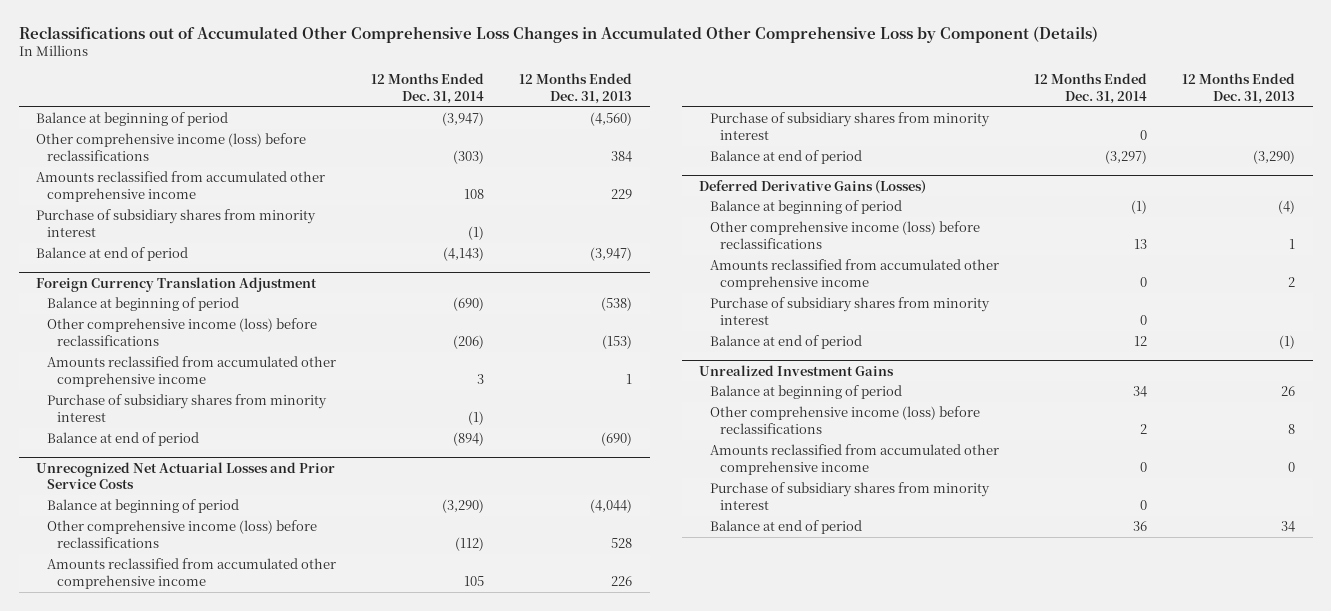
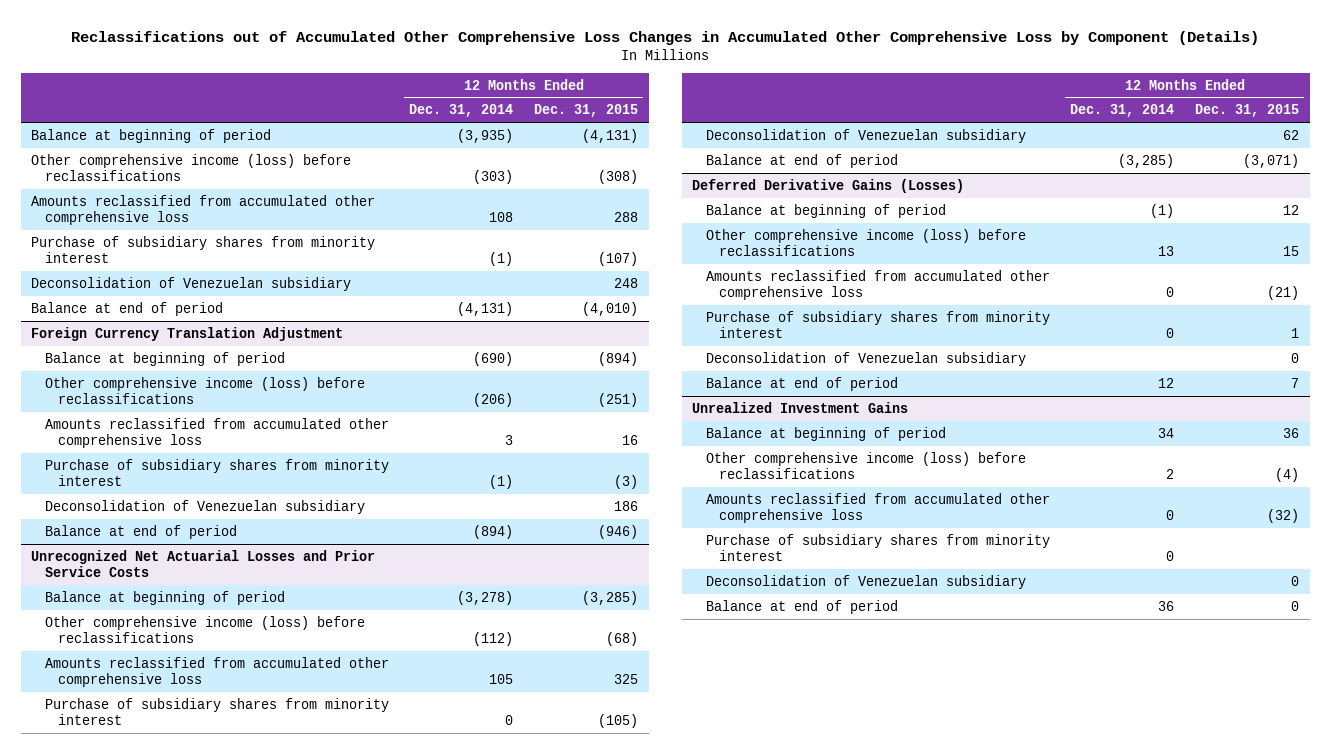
[518,73,632,104] 12 Months Ended Dec. 31, 2013 -> none
none -> [534,104,639,118] Dec. 31, 2015
[441,112,484,127] (3,947) -> [457,128,514,143] (3,935)
[36,171,326,202] Amounts reclassified from accumulated other comprehensive income -> [31,194,376,225] Amounts reclassified from accumulated other comprehensive loss
none -> [31,276,352,291] Deconsolidation of Venezuelan subsidiary
[442,247,484,262] (4,143) -> [457,301,514,316] (4,131)
[46,356,336,387] Amounts reclassified from accumulated other comprehensive income -> [44,417,389,448] Amounts reclassified from accumulated other comprehensive loss
none -> [44,499,365,514] Deconsolidation of Venezuelan subsidiary
[441,499,484,514] (3,290) -> [457,590,514,605] (3,278)
[46,558,336,589] Amounts reclassified from accumulated other comprehensive income -> [44,656,389,687] Amounts reclassified from accumulated other comprehensive loss
none -> [705,128,1026,143] Deconsolidation of Venezuelan subsidiary
[1104,150,1147,165] (3,297) -> [1118,153,1175,168] (3,285)
[709,259,999,290] Amounts reclassified from accumulated other comprehensive income -> [705,269,1050,300] Amounts reclassified from accumulated other comprehensive loss
none -> [705,351,1026,366] Deconsolidation of Venezuelan subsidiary
[709,444,999,475] Amounts reclassified from accumulated other comprehensive income -> [705,492,1050,523] Amounts reclassified from accumulated other comprehensive loss
none -> [705,574,1026,589] Deconsolidation of Venezuelan subsidiary

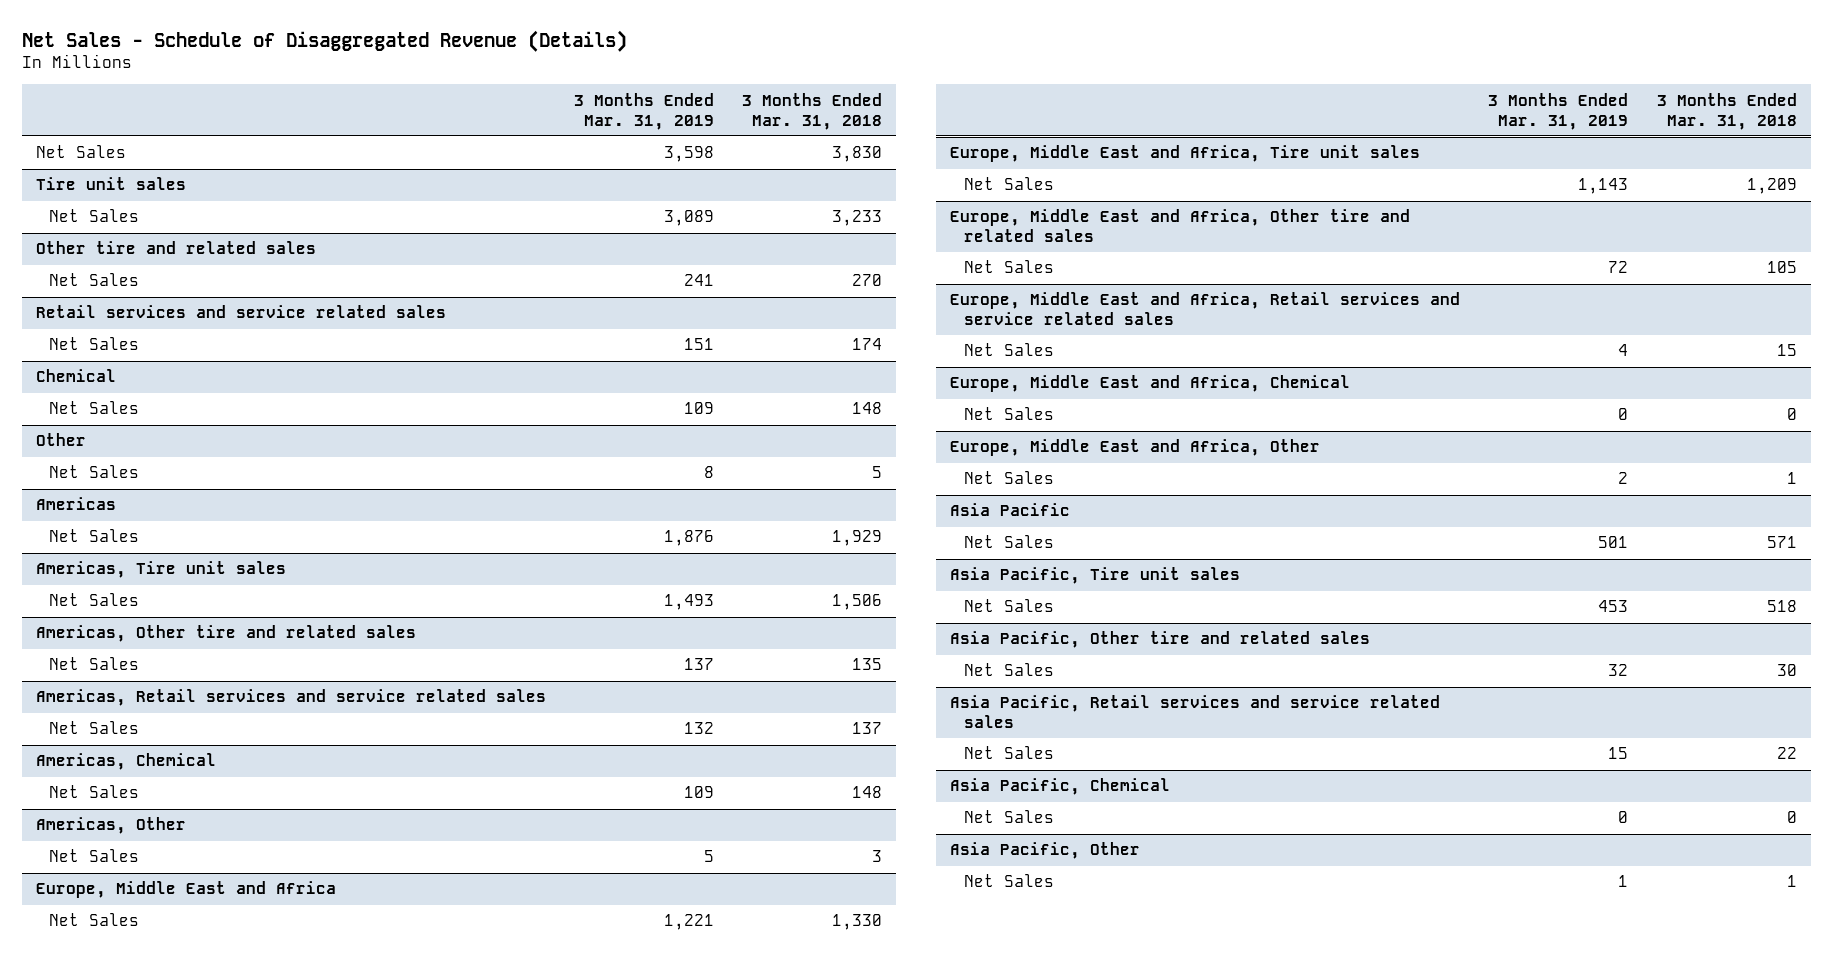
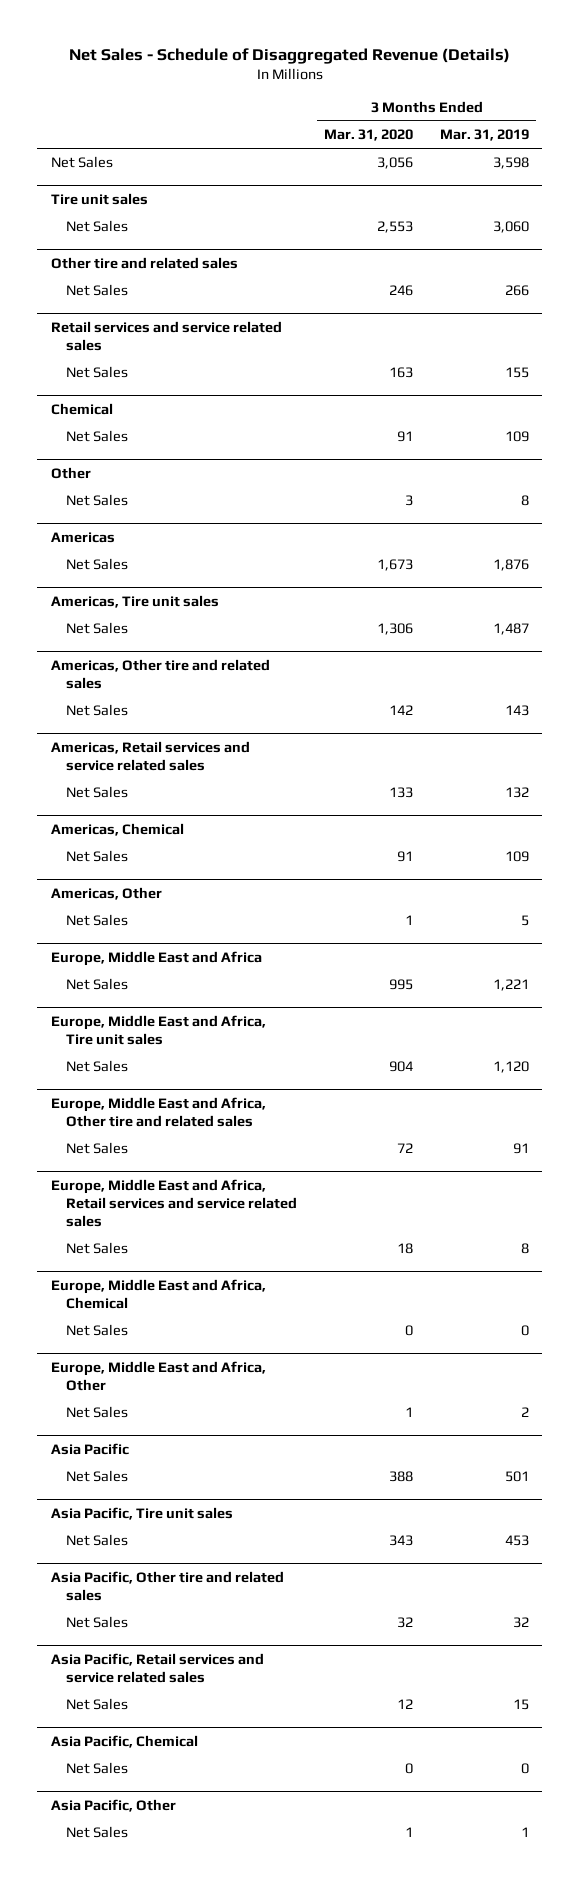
[741,92,882,130] 3 Months Ended Mar. 31, 2018 -> none
none -> [324,129,414,142] Mar. 31, 2020
[663,210,714,227] 3,089 -> [493,221,530,234] 3,060
[683,274,714,287] 241 -> [505,285,530,297] 266
[683,338,714,351] 151 -> [505,367,530,379] 155
[663,594,714,611] 1,493 -> [493,623,530,636] 1,487
[683,658,714,671] 137 -> [505,705,530,717] 143
[1578,178,1629,195] 1,143 -> [493,1061,530,1074] 1,120
[1608,261,1629,274] 72 -> [513,1143,530,1155] 91
[1618,344,1629,357] 4 -> [521,1243,530,1255] 8

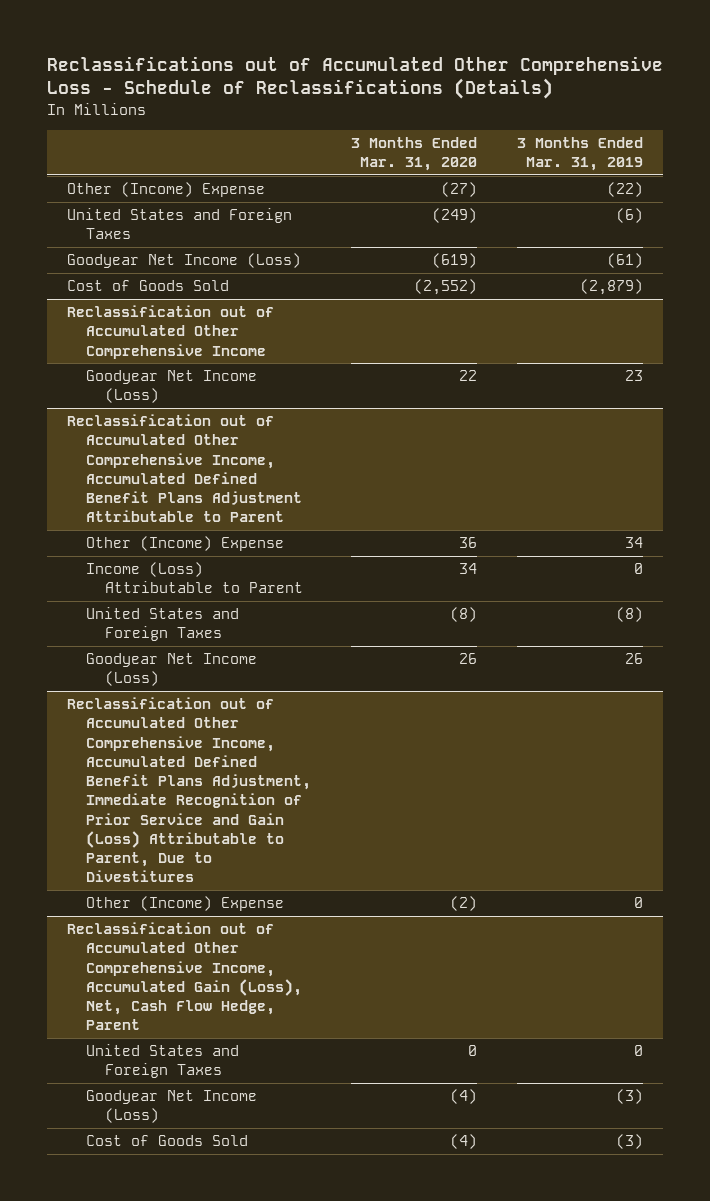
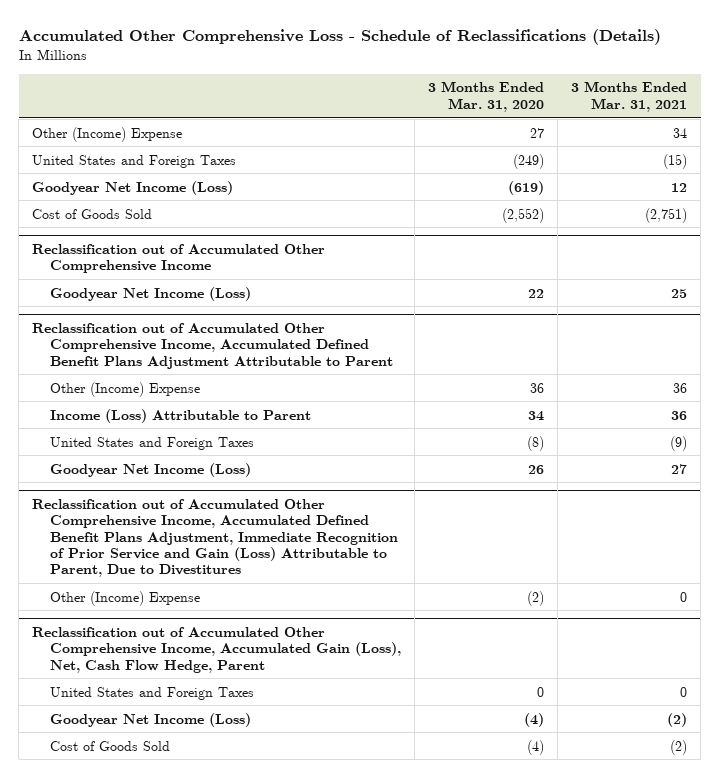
[46,55,663,100] Reclassifications out of Accumulated Other Comprehensive Loss - Schedule of Reclassifications (Details) -> [18,28,661,45] Accumulated Other Comprehensive Loss - Schedule of Reclassifications (Details)
[516,137,643,172] 3 Months Ended Mar. 31, 2019 -> none
none -> [571,81,688,112] 3 Months Ended Mar. 31, 2021
[440,182,477,198] (27) -> [530,127,545,138] 27

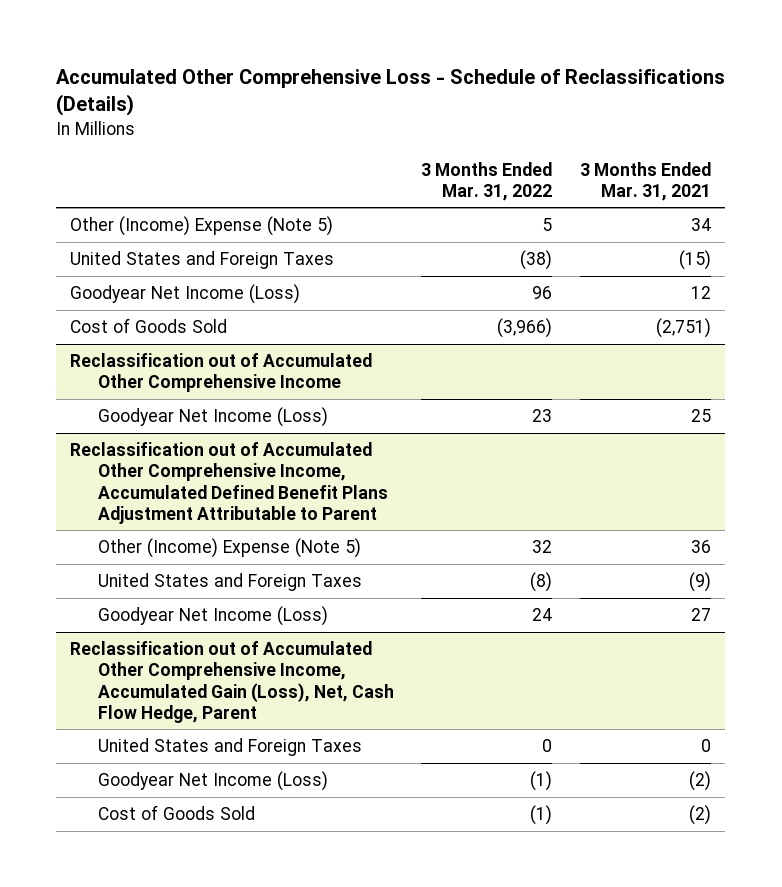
[428,81,545,112] 3 Months Ended Mar. 31, 2020 -> none
none -> [421,161,553,201] 3 Months Ended Mar. 31, 2022
[32,126,183,142] Other (Income) Expense -> [70,216,334,237] Other (Income) Expense (Note 5)
[50,408,312,423] Income (Loss) Attributable to Parent -> none
[50,381,201,397] Other (Income) Expense -> [97,538,361,559] Other (Income) Expense (Note 5)
[32,498,399,578] Reclassification out of Accumulated Other Comprehensive Income, Accumulated Defined Benefit Plans Adjustment, Immediate Recognition of Prior Service and Gain (Loss) Attributable to Parent, Due to Divestitures -> none
[50,590,201,606] Other (Income) Expense -> none

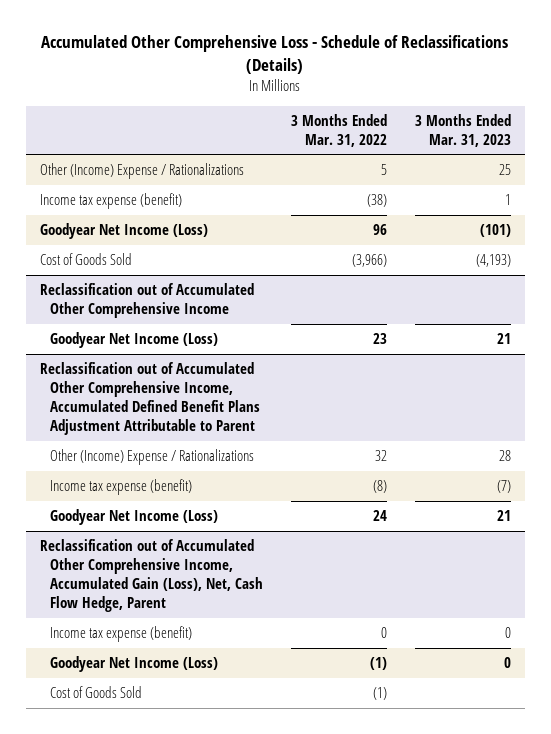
[580,161,712,201] 3 Months Ended Mar. 31, 2021 -> none
none -> [415,113,512,147] 3 Months Ended Mar. 31, 2023
[70,216,334,237] Other (Income) Expense (Note 5) -> [39,163,244,180] Other (Income) Expense / Rationalizations
[70,251,335,270] United States and Foreign Taxes -> [39,193,182,210] Income tax expense (benefit)
[97,538,361,559] Other (Income) Expense (Note 5) -> [50,449,255,466] Other (Income) Expense / Rationalizations
[97,573,362,592] United States and Foreign Taxes -> [50,479,193,496] Income tax expense (benefit)
[97,738,362,757] United States and Foreign Taxes -> [50,626,193,643] Income tax expense (benefit)

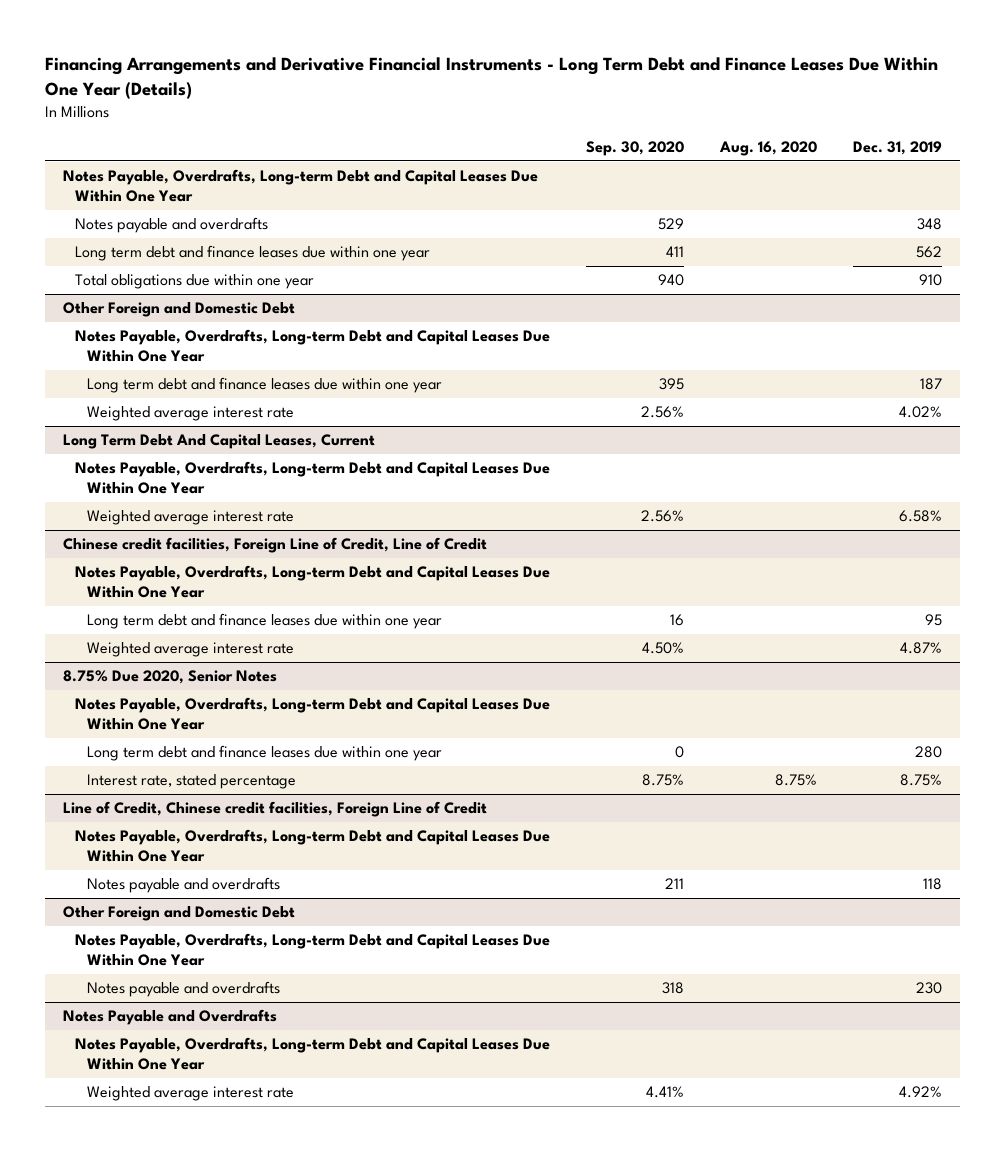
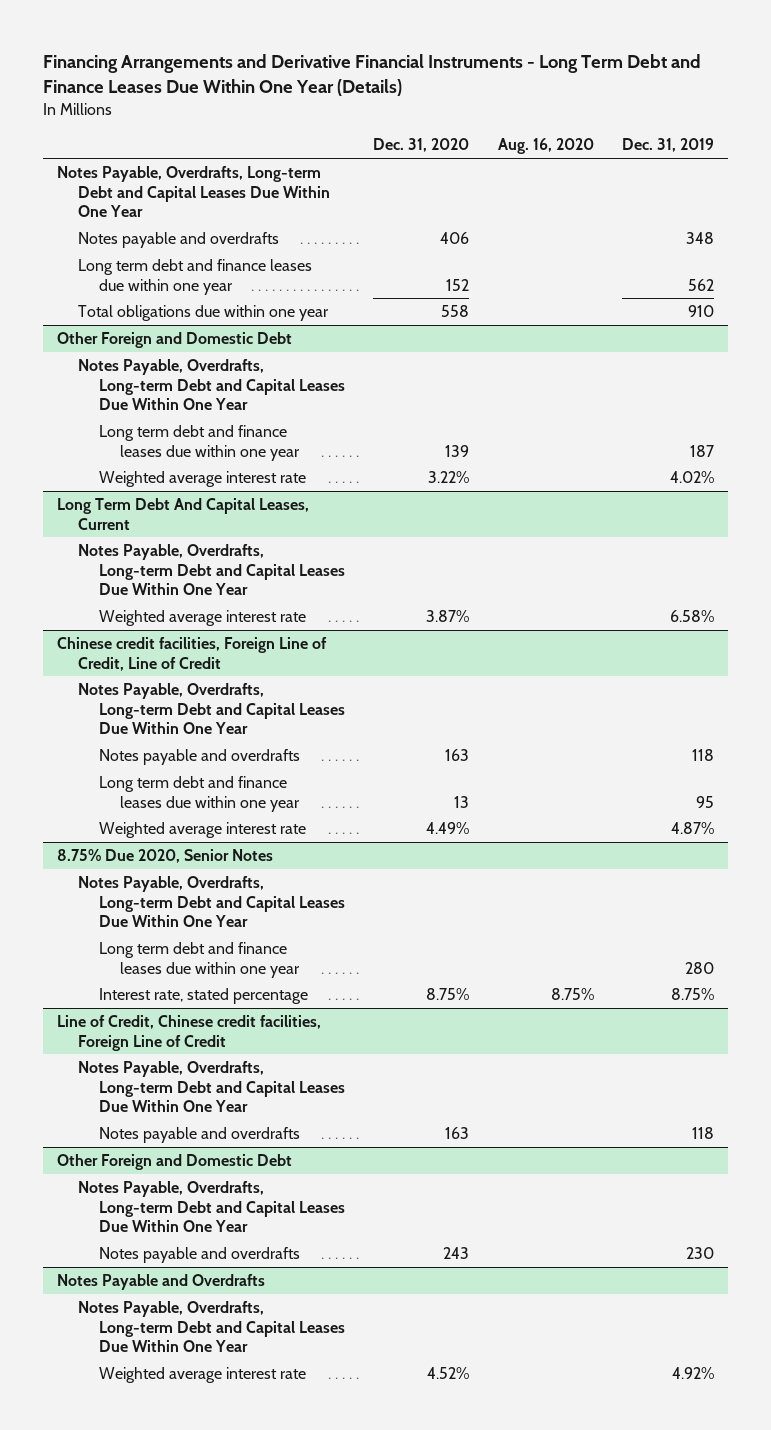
[585,141,684,157] Sep. 30, 2020 -> none
none -> [373,138,470,153] Dec. 31, 2020
none -> [99,749,301,766] Notes payable and overdrafts

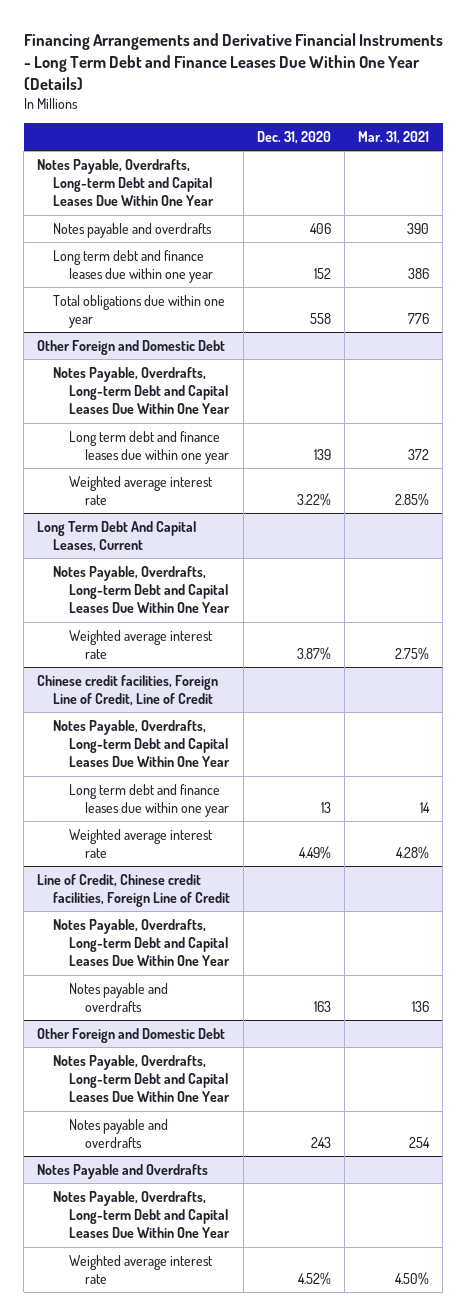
[497,138,594,155] Aug. 16, 2020 -> none
[621,138,714,153] Dec. 31, 2019 -> none
none -> [358,130,430,144] Mar. 31, 2021
[99,749,301,766] Notes payable and overdrafts -> none
[57,849,274,864] 8.75% Due 2020, Senior Notes -> none
[78,876,346,928] Notes Payable, Overdrafts, Long-term Debt and Capital Leases Due Within One Year -> none
[99,942,301,978] Long term debt and finance leases due within one year -> none
[99,988,309,1005] Interest rate, stated percentage -> none

